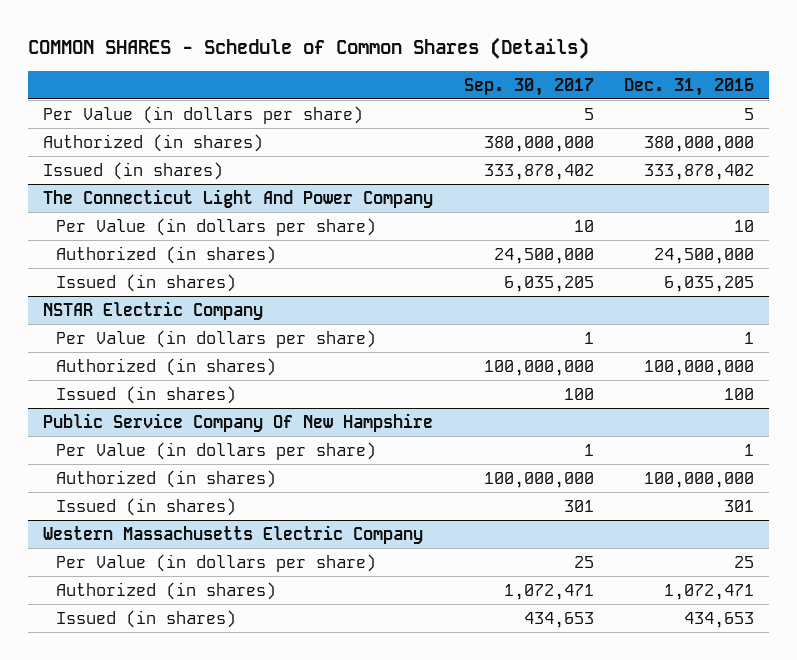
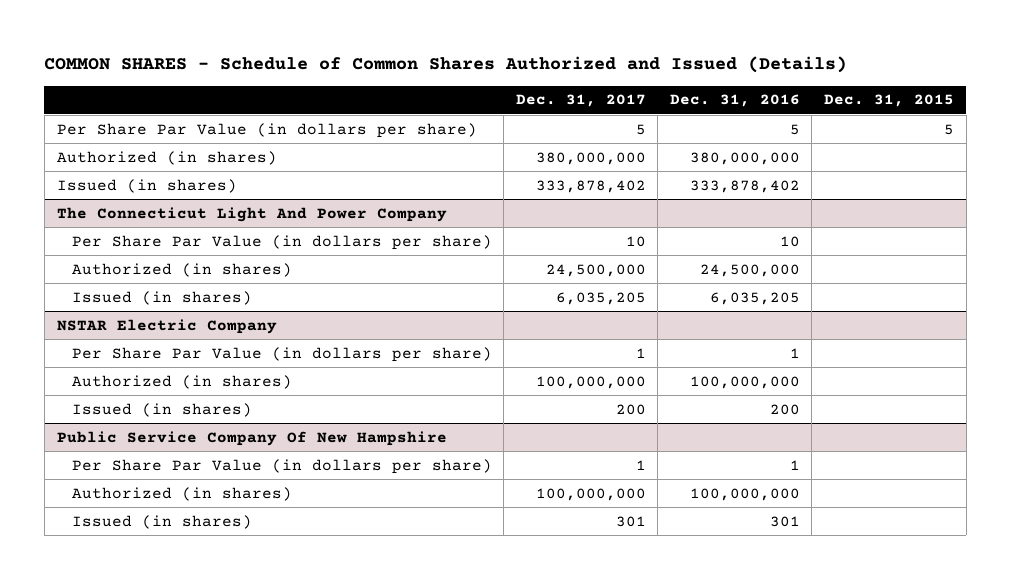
[28,37,590,60] COMMON SHARES - Schedule of Common Shares (Details) -> [44,56,848,74] COMMON SHARES - Schedule of Common Shares Authorized and Issued (Details)
[463,77,594,96] Sep. 30, 2017 -> none
none -> [515,94,646,108] Dec. 31, 2017
none -> [824,94,955,108] Dec. 31, 2015
[43,105,364,124] Per Value (in dollars per share) -> [56,122,477,138] Per Share Par Value (in dollars per share)
[55,217,376,236] Per Value (in dollars per share) -> [71,234,492,250] Per Share Par Value (in dollars per share)
[55,329,376,348] Per Value (in dollars per share) -> [71,346,492,362] Per Share Par Value (in dollars per share)
[723,387,754,400] 100 -> [769,403,800,415] 200
[55,441,376,460] Per Value (in dollars per share) -> [71,458,492,474] Per Share Par Value (in dollars per share)
[43,524,424,544] Western Massachusetts Electric Company -> none
[55,553,376,572] Per Value (in dollars per share) -> none
[55,581,276,600] Authorized (in shares) -> none
[55,609,236,628] Issued (in shares) -> none

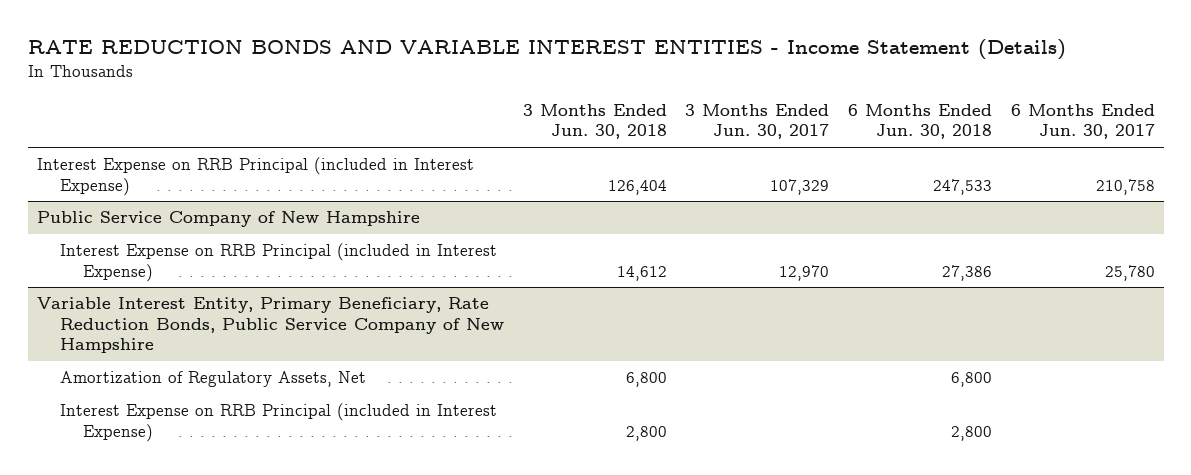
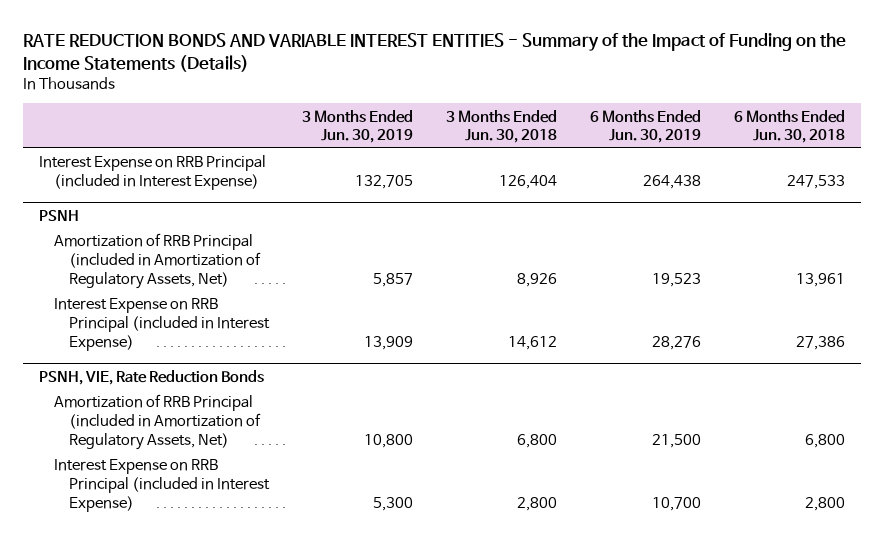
[27,38,1066,60] RATE REDUCTION BONDS AND VARIABLE INTEREST ENTITIES - Income Statement (Details) -> [22,32,846,72] RATE REDUCTION BONDS AND VARIABLE INTEREST ENTITIES - Summary of the Impact of Funding on the Income Statements (Details)
[685,104,830,140] 3 Months Ended Jun. 30, 2017 -> none
[1010,104,1155,140] 6 Months Ended Jun. 30, 2017 -> none
none -> [302,109,414,144] 3 Months Ended Jun. 30, 2019
none -> [590,109,702,144] 6 Months Ended Jun. 30, 2019
[36,211,420,228] Public Service Company of New Hampshire -> [39,209,80,221] PSNH
none -> [54,233,262,289] Amortization of RRB Principal (included in Amortization of Regulatory Assets, Net)
[36,297,505,353] Variable Interest Entity, Primary Beneficiary, Rate Reduction Bonds, Public Service Company of New Hampshire -> none
none -> [39,369,265,385] PSNH, VIE, Rate Reduction Bonds
[60,371,367,388] Amortization of Regulatory Assets, Net -> [54,394,262,450] Amortization of RRB Principal (included in Amortization of Regulatory Assets, Net)

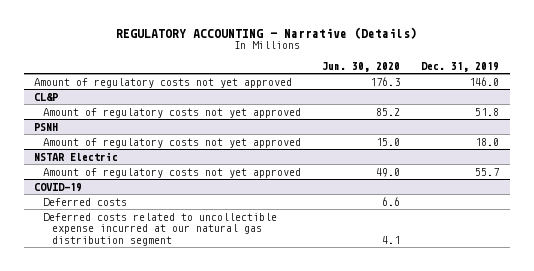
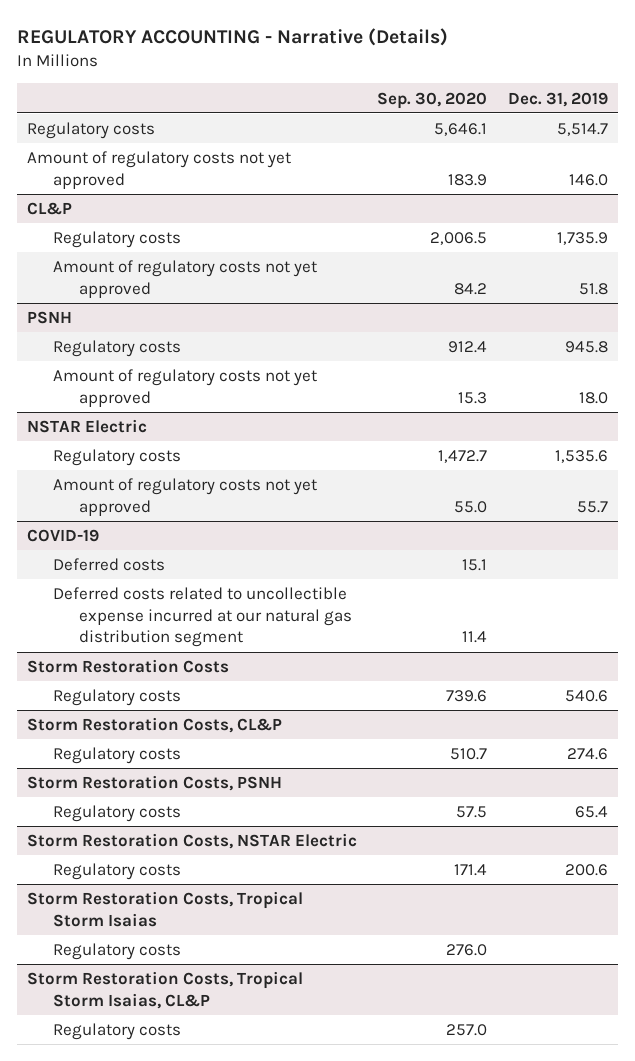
[322,61,401,72] Jun. 30, 2020 -> none
none -> [377,91,488,109] Sep. 30, 2020
none -> [26,122,155,140] Regulatory costs
none -> [52,231,181,249] Regulatory costs
none -> [52,340,181,358] Regulatory costs
none -> [52,449,181,467] Regulatory costs
none -> [26,659,229,674] Storm Restoration Costs
none -> [52,689,181,707] Regulatory costs
none -> [26,717,282,734] Storm Restoration Costs, CL&P
none -> [52,747,181,765] Regulatory costs
none -> [26,775,282,792] Storm Restoration Costs, PSNH
none -> [52,805,181,823] Regulatory costs
none -> [26,833,357,850] Storm Restoration Costs, NSTAR Electric
none -> [52,863,181,881] Regulatory costs
none -> [26,891,303,927] Storm Restoration Costs, Tropical Storm Isaias
none -> [52,943,181,961] Regulatory costs
none -> [26,971,303,1009] Storm Restoration Costs, Tropical Storm Isaias, CL&P
none -> [52,1023,181,1041] Regulatory costs

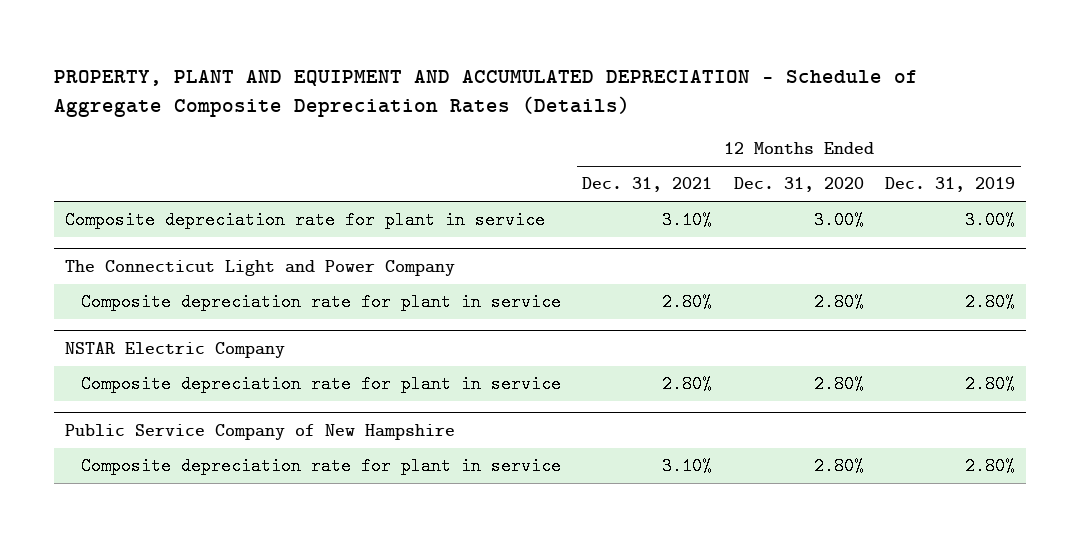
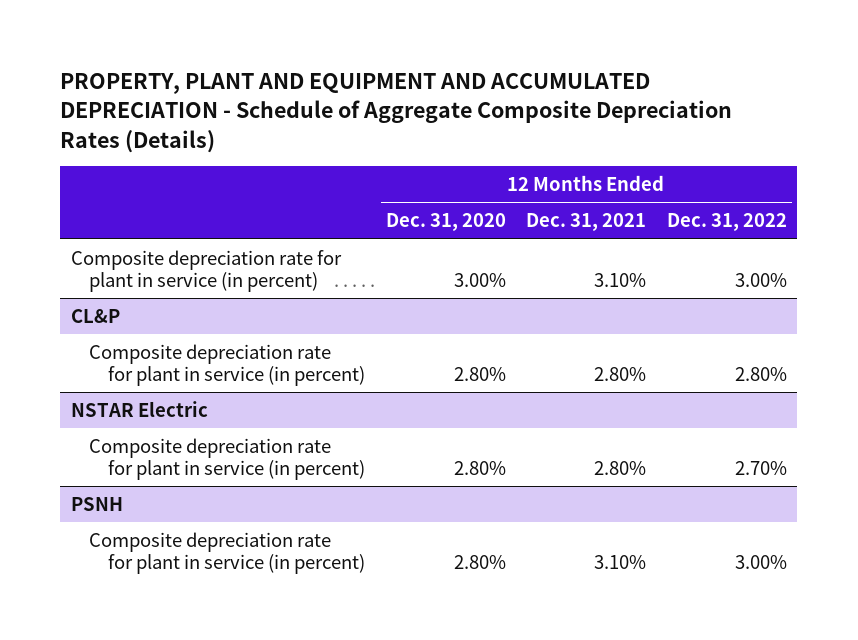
[885,177,1016,193] Dec. 31, 2019 -> none
none -> [667,213,788,232] Dec. 31, 2022
[65,211,546,230] Composite depreciation rate for plant in service -> [70,249,342,293] Composite depreciation rate for plant in service (in percent)
[65,259,456,276] The Connecticut Light and Power Company -> [70,308,120,323] CL&P
[80,293,561,312] Composite depreciation rate for plant in service -> [89,343,366,387] Composite depreciation rate for plant in service (in percent)
[65,341,286,358] NSTAR Electric Company -> [70,400,208,417] NSTAR Electric
[80,375,561,394] Composite depreciation rate for plant in service -> [89,437,366,481] Composite depreciation rate for plant in service (in percent)
[65,423,456,440] Public Service Company of New Hampshire -> [70,496,123,511] PSNH
[80,457,561,476] Composite depreciation rate for plant in service -> [89,531,366,575] Composite depreciation rate for plant in service (in percent)

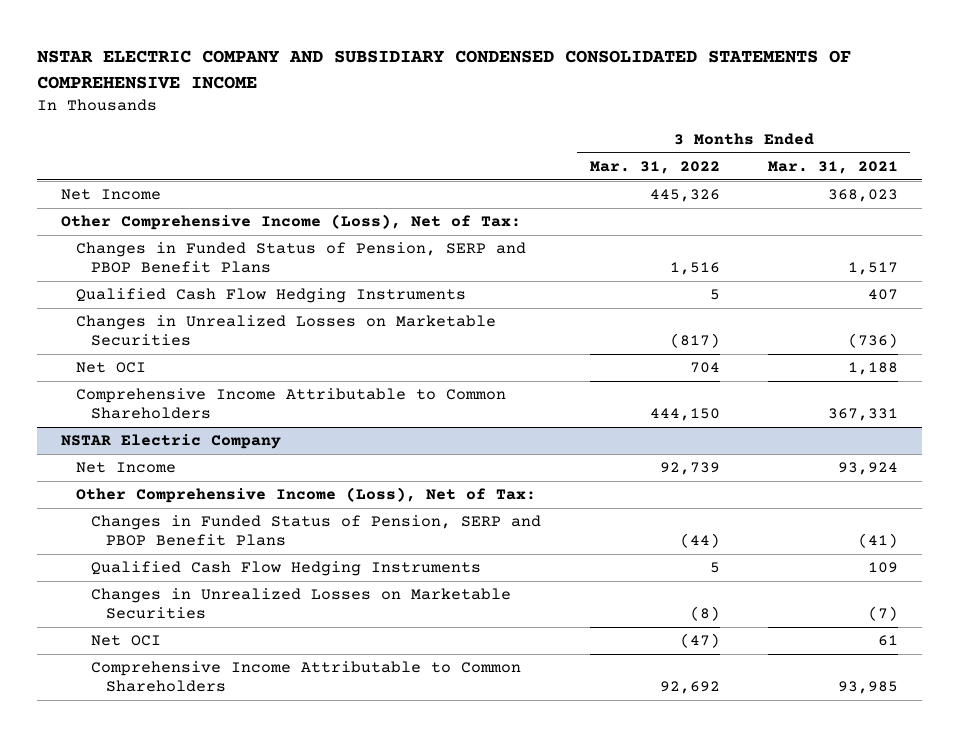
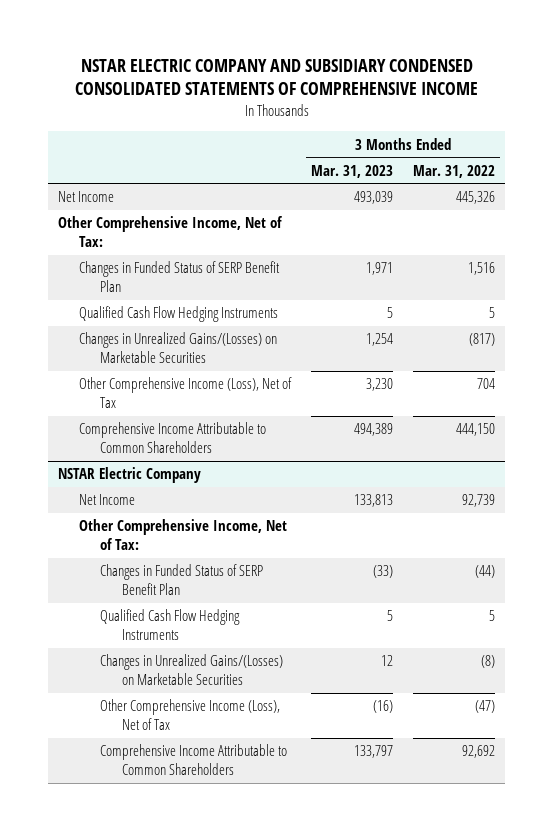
[767,160,898,174] Mar. 31, 2021 -> none
none -> [311,164,394,178] Mar. 31, 2023
[60,214,521,231] Other Comprehensive Income (Loss), Net of Tax: -> [58,216,284,248] Other Comprehensive Income, Net of Tax:
[76,242,527,274] Changes in Funded Status of Pension, SERP and PBOP Benefit Plans -> [79,261,281,293] Changes in Funded Status of SERP Benefit Plan
[76,315,497,347] Changes in Unrealized Losses on Marketable Securities -> [79,332,278,364] Changes in Unrealized Gains/(Losses) on Marketable Securities
[76,362,147,374] Net OCI -> [79,377,293,409] Other Comprehensive Income (Loss), Net of Tax
[76,487,537,504] Other Comprehensive Income (Loss), Net of Tax: -> [79,519,288,551] Other Comprehensive Income, Net of Tax:
[91,515,542,547] Changes in Funded Status of Pension, SERP and PBOP Benefit Plans -> [100,564,264,596] Changes in Funded Status of SERP Benefit Plan
[91,588,512,620] Changes in Unrealized Losses on Marketable Securities -> [100,654,284,686] Changes in Unrealized Gains/(Losses) on Marketable Securities
[91,635,162,647] Net OCI -> [100,699,281,731] Other Comprehensive Income (Loss), Net of Tax

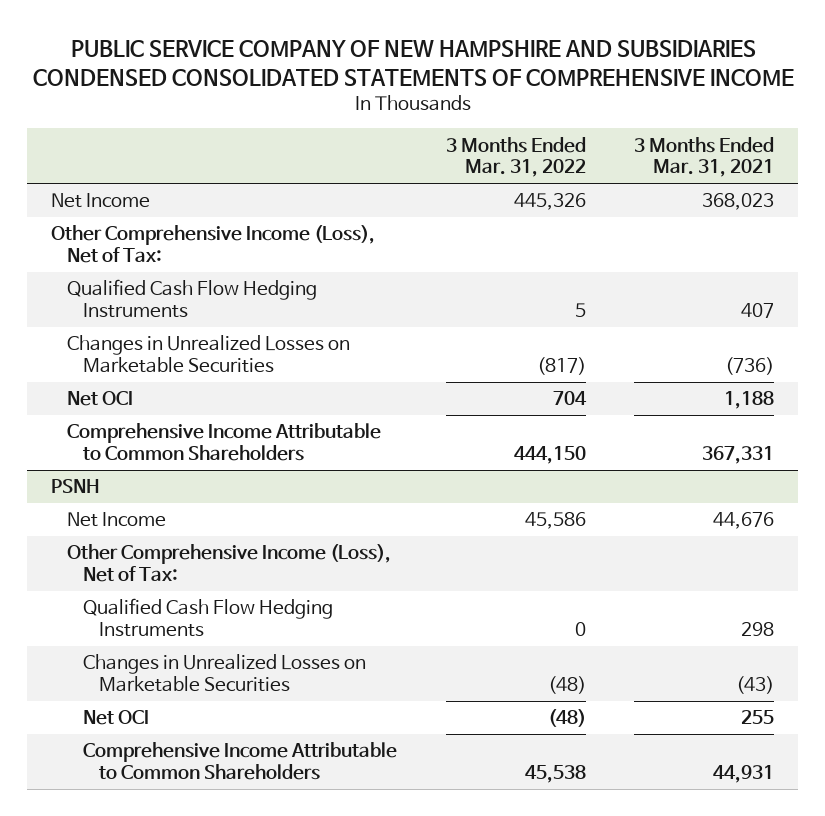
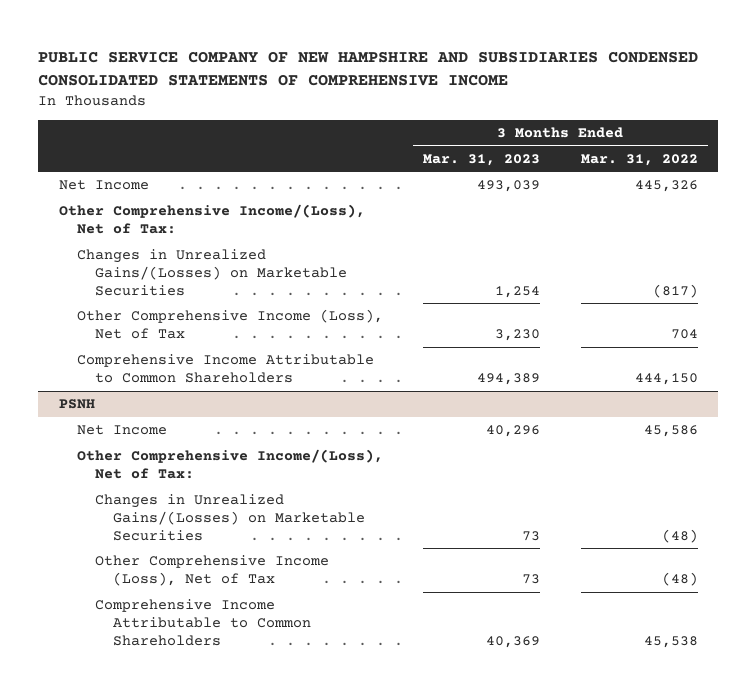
[634,136,775,178] 3 Months Ended Mar. 31, 2021 -> none
none -> [423,153,541,166] Mar. 31, 2023
[66,279,317,318] Qualified Cash Flow Hedging Instruments -> none
[50,225,375,263] Other Comprehensive Income (Loss), Net of Tax: -> [58,204,365,235] Other Comprehensive Income/(Loss), Net of Tax:
[66,335,350,373] Changes in Unrealized Losses on Marketable Securities -> [76,249,348,296] Changes in Unrealized Gains/(Losses) on Marketable Securities
[66,391,133,407] Net OCI -> [76,309,383,340] Other Comprehensive Income (Loss), Net of Tax
[82,598,333,637] Qualified Cash Flow Hedging Instruments -> none
[66,544,391,582] Other Comprehensive Income (Loss), Net of Tax: -> [76,449,383,480] Other Comprehensive Income/(Loss), Net of Tax:
[82,654,366,692] Changes in Unrealized Losses on Marketable Securities -> [95,494,366,541] Changes in Unrealized Gains/(Losses) on Marketable Securities
[82,710,149,726] Net OCI -> [95,555,330,587] Other Comprehensive Income (Loss), Net of Tax

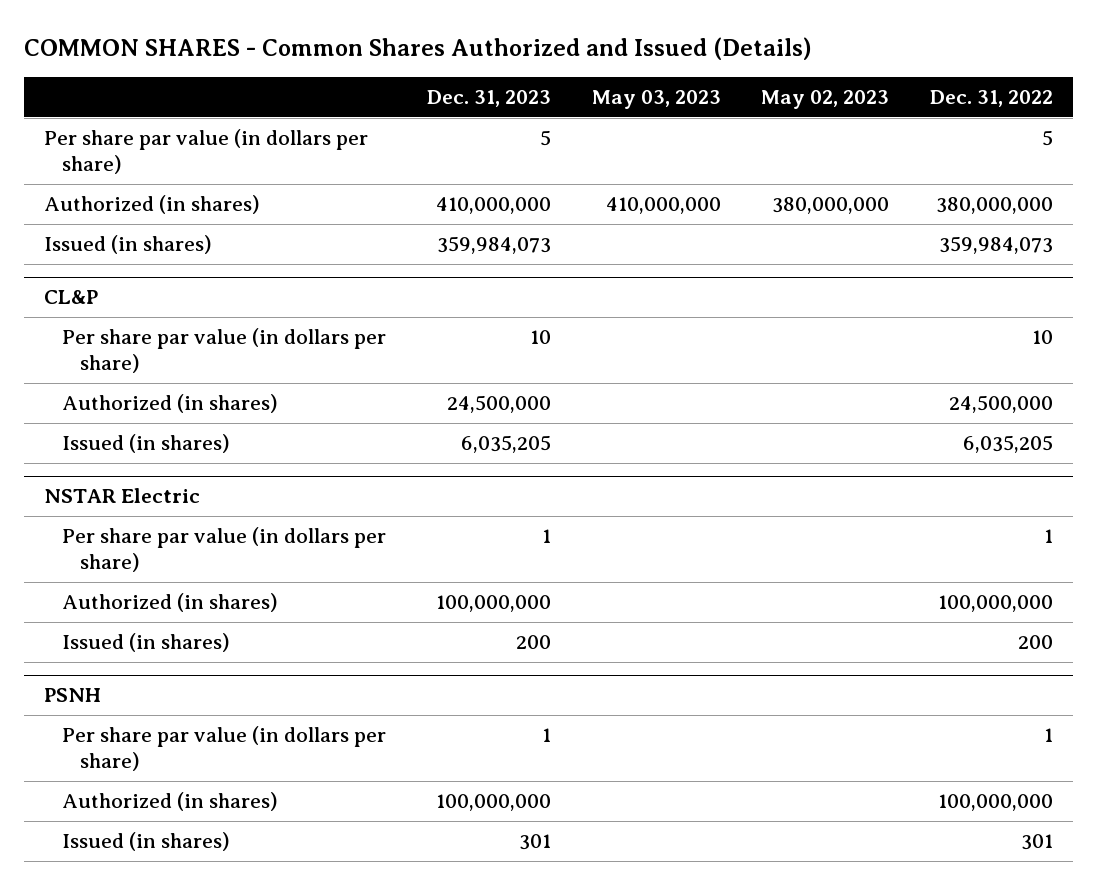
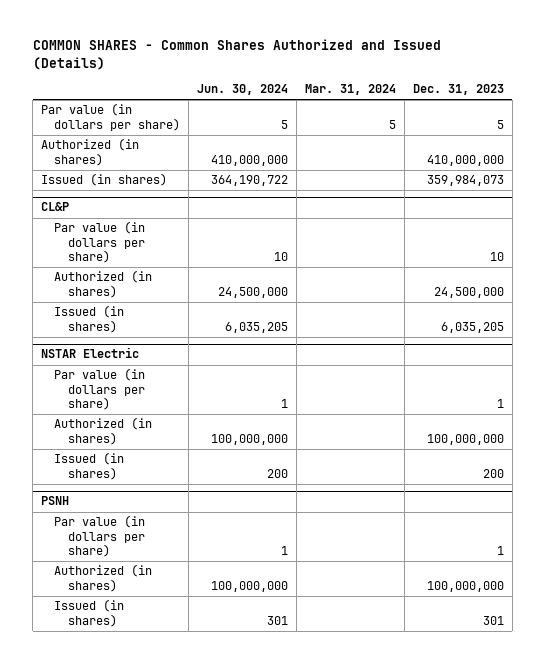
[591,90,721,110] May 03, 2023 -> none
[761,90,890,110] May 02, 2023 -> none
[930,90,1054,108] Dec. 31, 2022 -> none
none -> [197,84,289,96] Jun. 30, 2024
none -> [305,84,397,96] Mar. 31, 2024
[44,129,369,175] Per share par value (in dollars per share) -> [41,103,181,131] Par value (in dollars per share)
[62,328,387,374] Per share par value (in dollars per share) -> [54,221,146,263] Par value (in dollars per share)
[62,527,387,573] Per share par value (in dollars per share) -> [54,368,146,410] Par value (in dollars per share)
[62,726,387,772] Per share par value (in dollars per share) -> [54,515,146,557] Par value (in dollars per share)

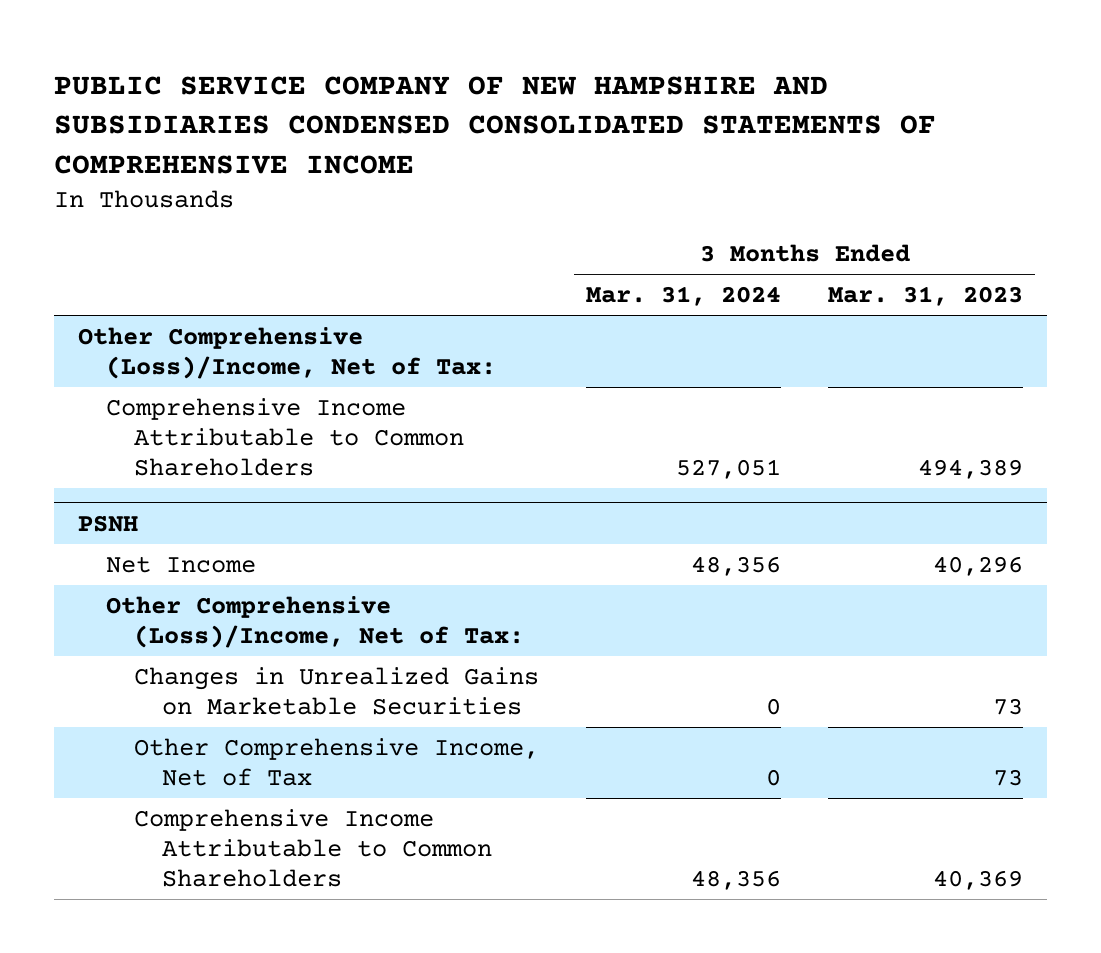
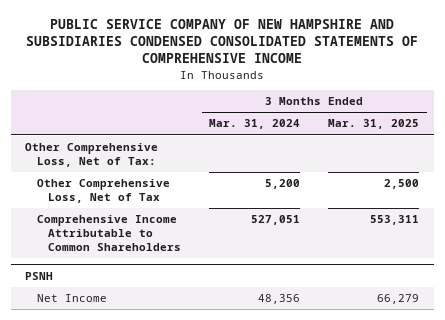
[828,286,1024,307] Mar. 31, 2023 -> none
none -> [328,119,420,130] Mar. 31, 2025
[77,327,497,379] Other Comprehensive (Loss)/Income, Net of Tax: -> [25,143,159,168] Other Comprehensive Loss, Net of Tax:
none -> [36,179,170,204] Other Comprehensive Loss, Net of Tax
[106,596,525,648] Other Comprehensive (Loss)/Income, Net of Tax: -> none
[134,667,540,715] Changes in Unrealized Gains on Marketable Securities -> none
[134,738,540,786] Other Comprehensive Income, Net of Tax -> none
[134,809,493,887] Comprehensive Income Attributable to Common Shareholders -> none

